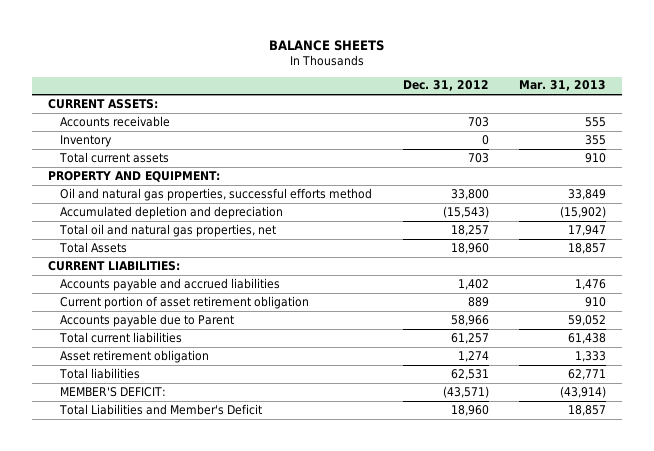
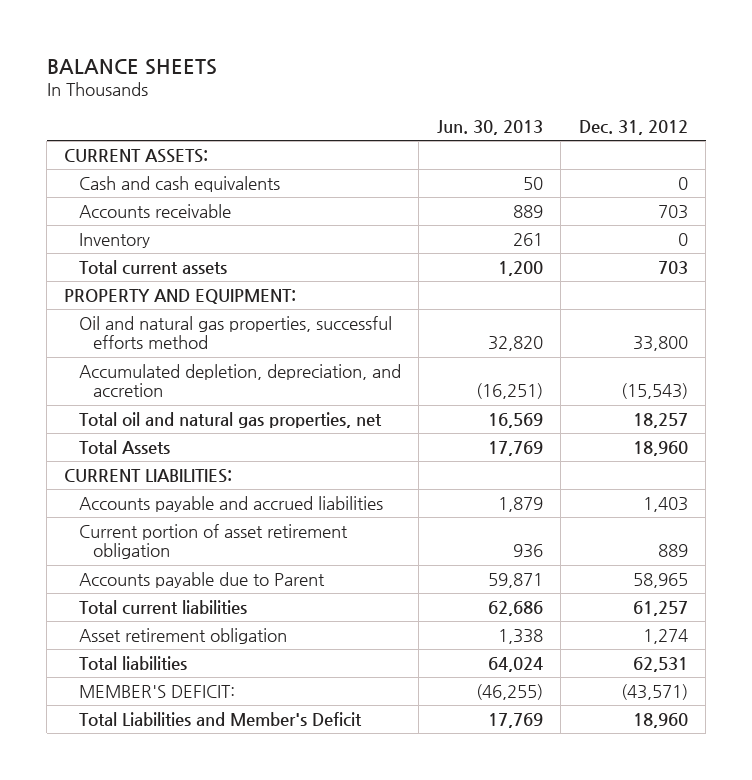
[519,80,607,92] Mar. 31, 2013 -> none
none -> [436,120,543,136] Jun. 30, 2013
none -> [78,176,280,193] Cash and cash equivalents
[59,205,283,219] Accumulated depletion and depreciation -> [78,364,401,398] Accumulated depletion, depreciation, and accretion
[457,278,489,290] 1,402 -> [642,497,688,513] 1,403
[450,314,489,326] 58,966 -> [632,573,688,589] 58,965

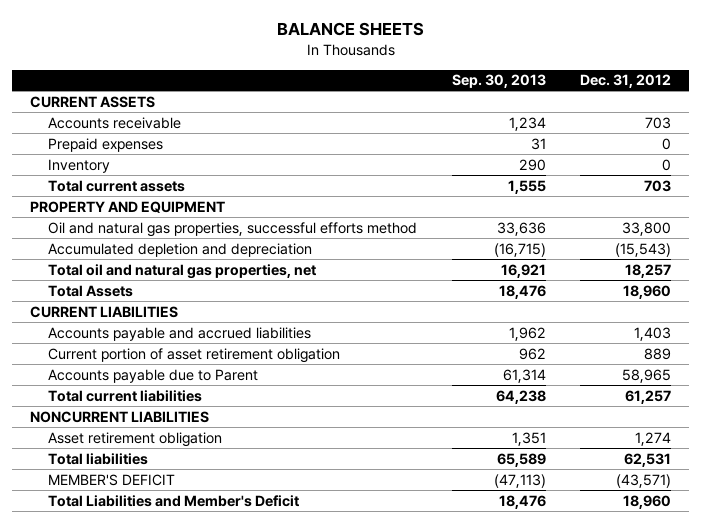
[436,120,543,136] Jun. 30, 2013 -> none
none -> [451,74,546,89] Sep. 30, 2013
[78,176,280,193] Cash and cash equivalents -> none
[64,149,209,164] CURRENT ASSETS: -> [29,95,155,108] CURRENT ASSETS
none -> [48,137,164,152] Prepaid expenses
[64,289,297,305] PROPERTY AND EQUIPMENT: -> [29,200,225,213] PROPERTY AND EQUIPMENT
[78,364,401,398] Accumulated depletion, depreciation, and accretion -> [48,242,313,257] Accumulated depletion and depreciation
[64,469,233,484] CURRENT LIABILITIES: -> [29,305,178,318] CURRENT LIABILITIES
none -> [29,410,209,423] NONCURRENT LIABILITIES
[78,685,235,699] MEMBER'S DEFICIT: -> [48,473,176,486] MEMBER'S DEFICIT

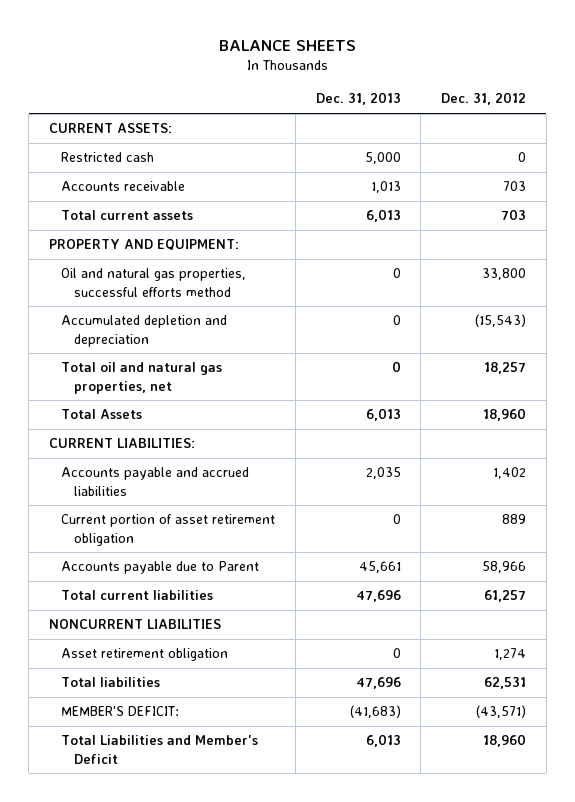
[451,74,546,89] Sep. 30, 2013 -> none
none -> [315,92,401,106] Dec. 31, 2013
[29,95,155,108] CURRENT ASSETS -> [49,123,173,134] CURRENT ASSETS:
none -> [61,152,155,163] Restricted cash
[48,137,164,152] Prepaid expenses -> none
[48,158,111,173] Inventory -> none
[29,200,225,213] PROPERTY AND EQUIPMENT -> [49,239,240,251] PROPERTY AND EQUIPMENT:
[29,305,178,318] CURRENT LIABILITIES -> [49,438,196,449] CURRENT LIABILITIES:
[634,326,672,341] 1,403 -> [493,467,527,480] 1,402
[622,368,672,383] 58,965 -> [482,561,527,574] 58,966
[48,473,176,486] MEMBER'S DEFICIT -> [61,706,180,717] MEMBER'S DEFICIT:

